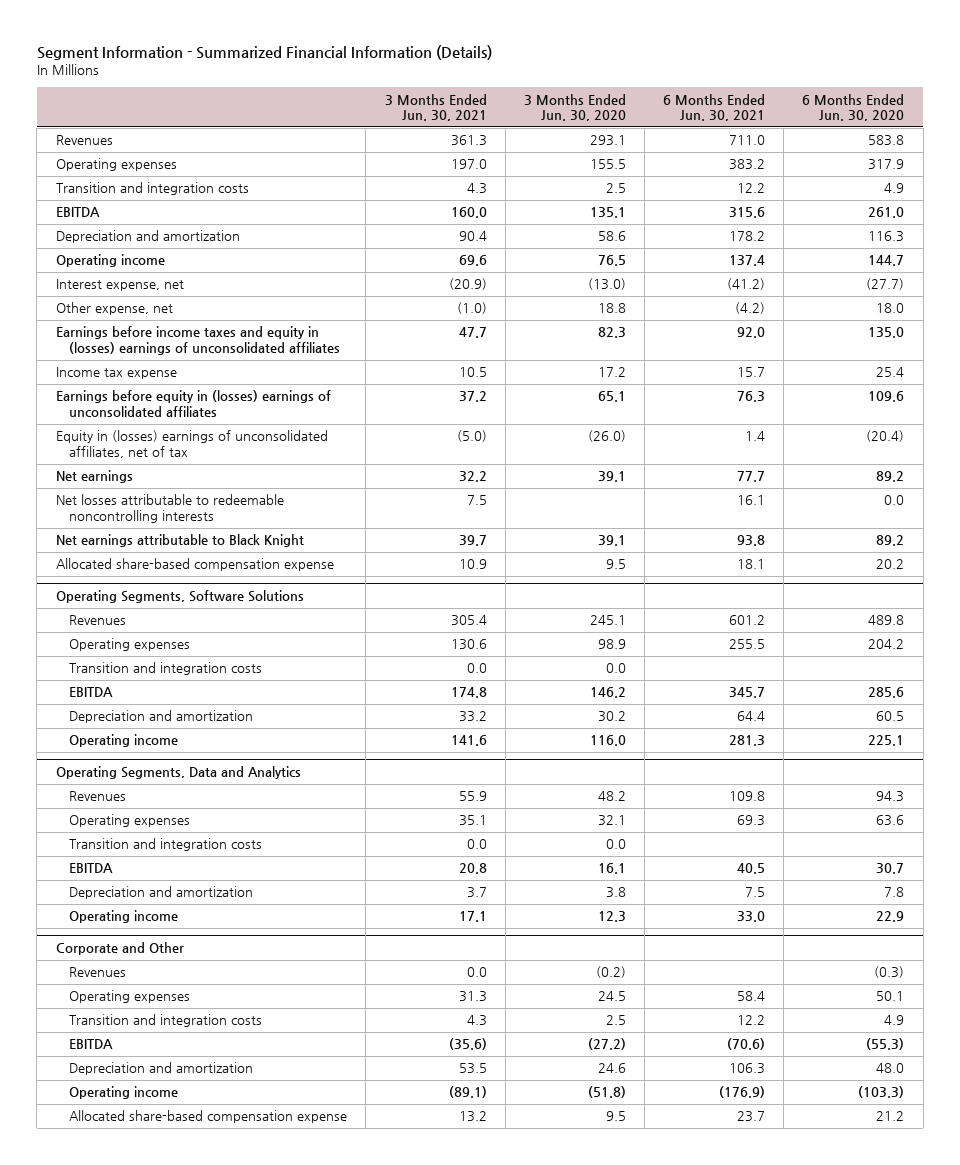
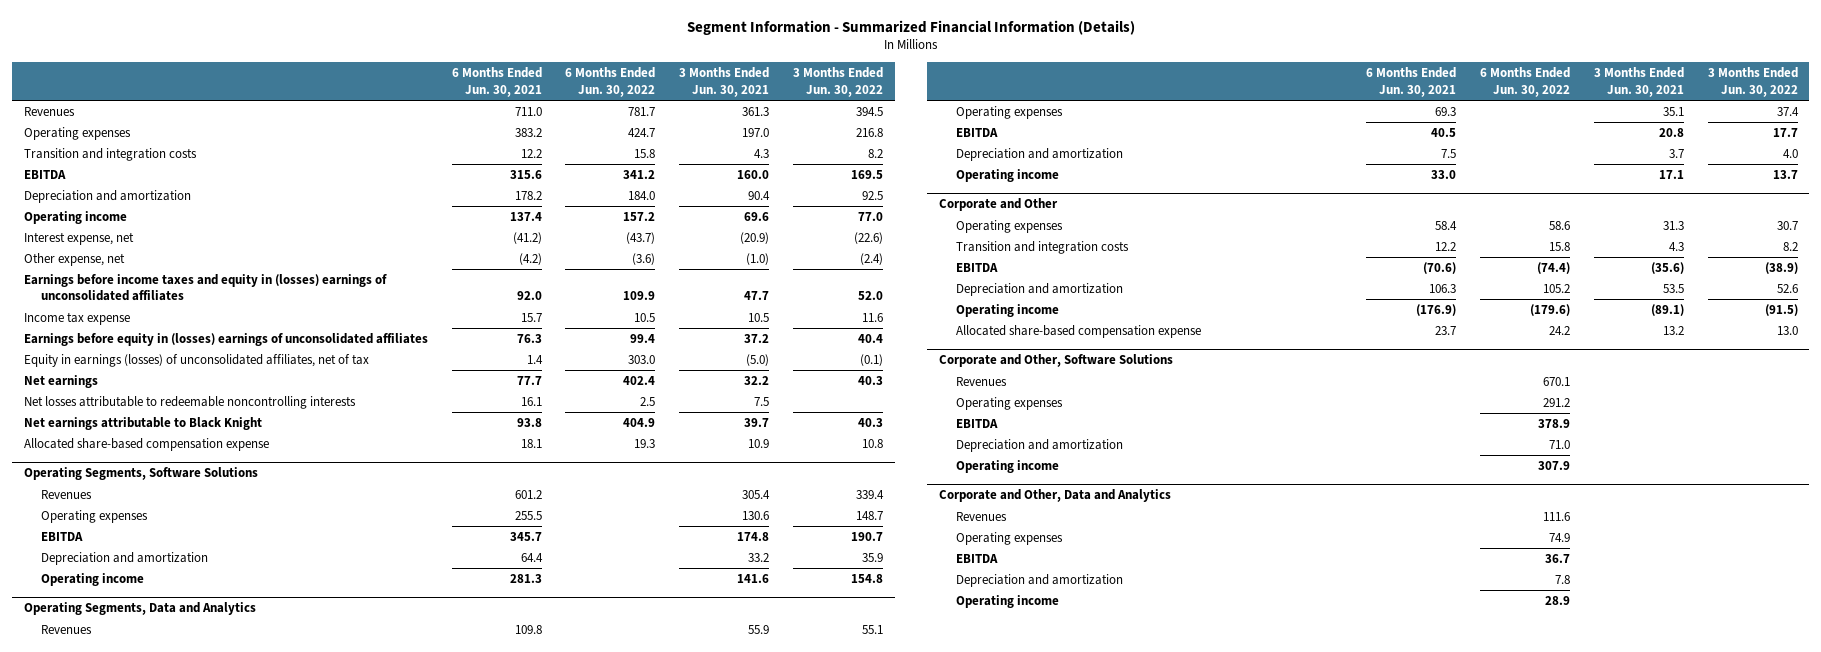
[523,93,626,122] 3 Months Ended Jun. 30, 2020 -> none
[802,93,905,122] 6 Months Ended Jun. 30, 2020 -> none
none -> [565,67,656,97] 6 Months Ended Jun. 30, 2022
none -> [792,67,883,97] 3 Months Ended Jun. 30, 2022
[55,430,328,459] Equity in (losses) earnings of unconsolidated affiliates, net of tax -> [23,353,369,367] Equity in earnings (losses) of unconsolidated affiliates, net of tax
[69,662,263,676] Transition and integration costs -> none
[69,838,263,852] Transition and integration costs -> none
[69,967,127,978] Revenues -> none
none -> [938,354,1173,368] Corporate and Other, Software Solutions
none -> [955,376,1007,386] Revenues
none -> [955,396,1063,410] Operating expenses
none -> [955,418,998,428] EBITDA
none -> [955,438,1123,452] Depreciation and amortization
none -> [955,459,1059,473] Operating income
none -> [938,489,1171,503] Corporate and Other, Data and Analytics
none -> [955,511,1007,521] Revenues
none -> [955,531,1063,545] Operating expenses
none -> [955,553,998,563] EBITDA
none -> [955,573,1123,587] Depreciation and amortization
none -> [955,594,1059,608] Operating income

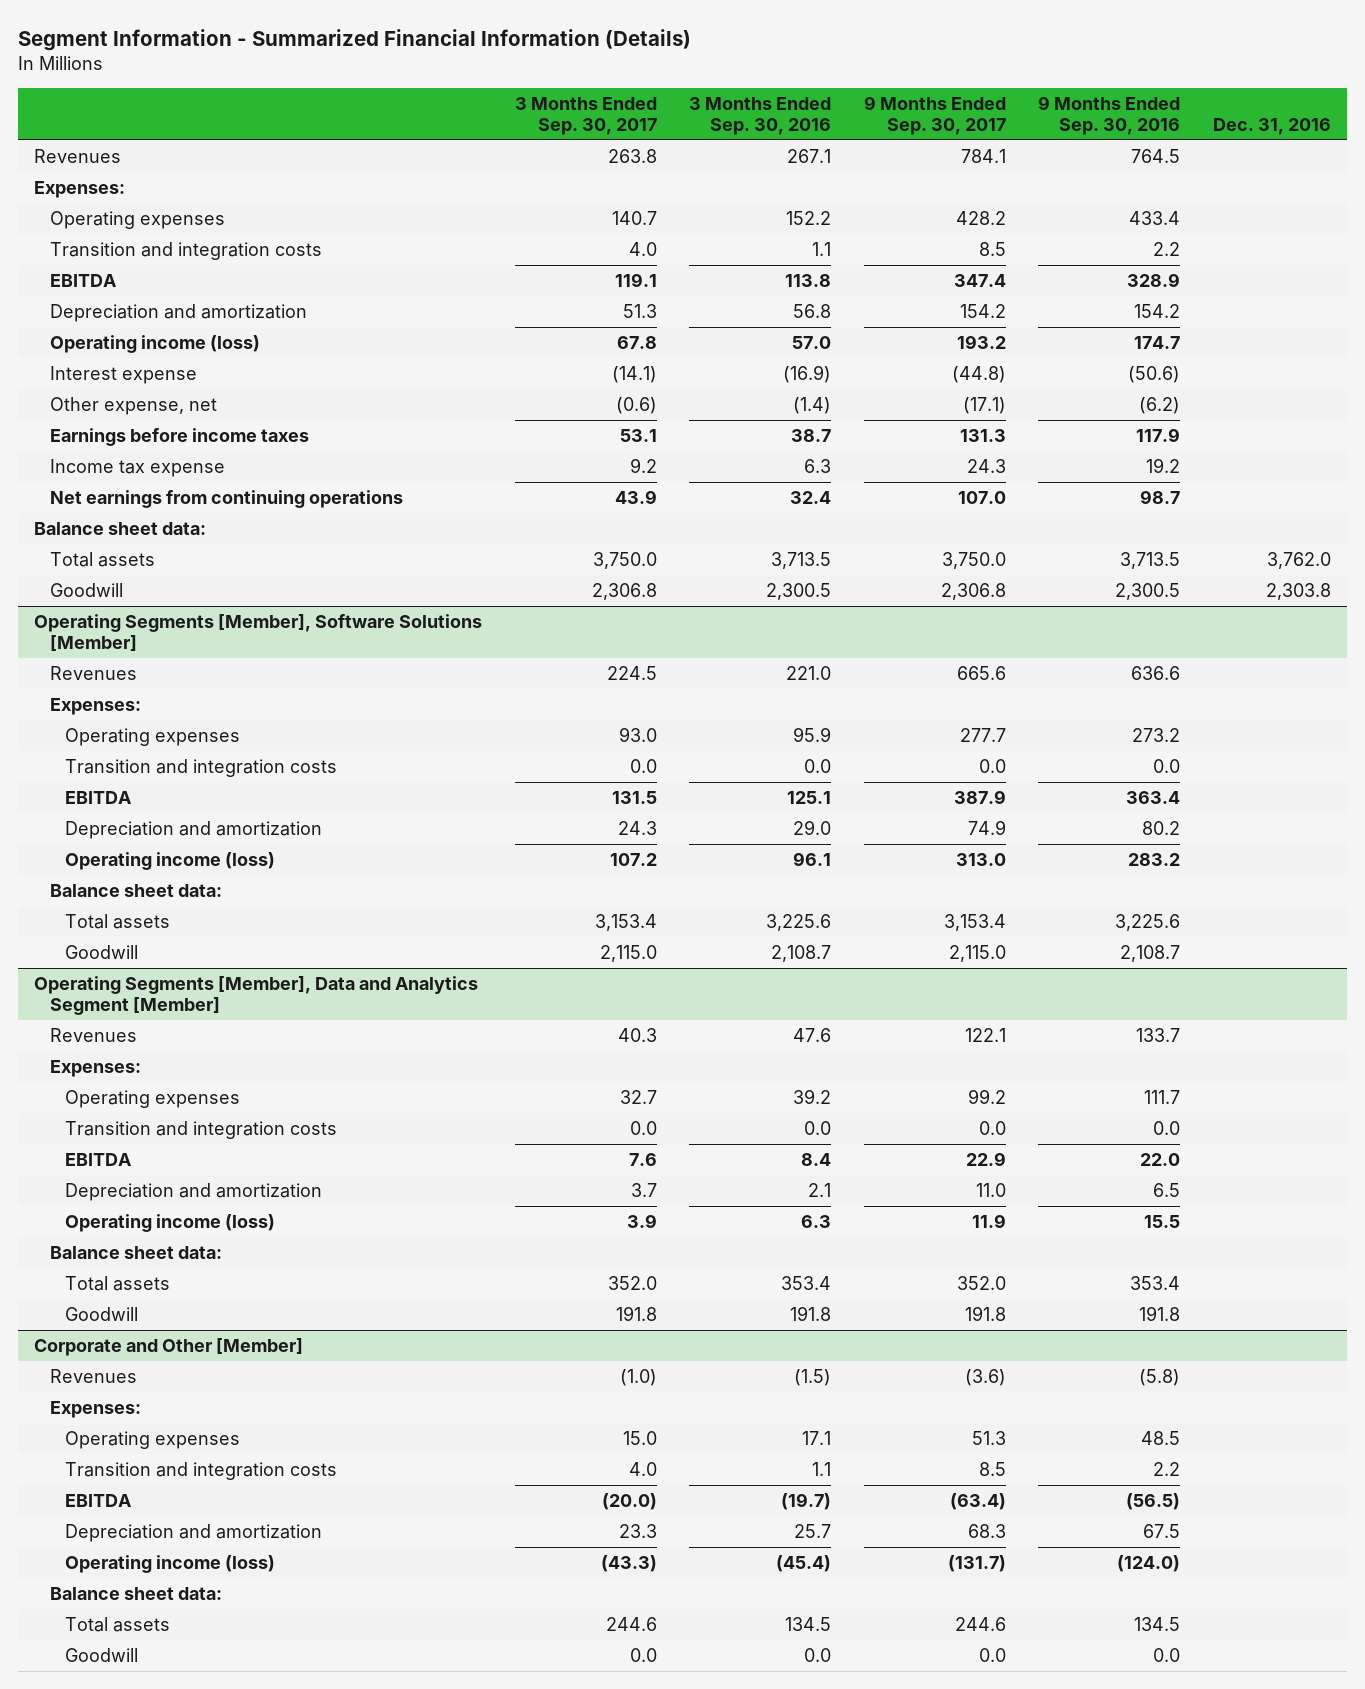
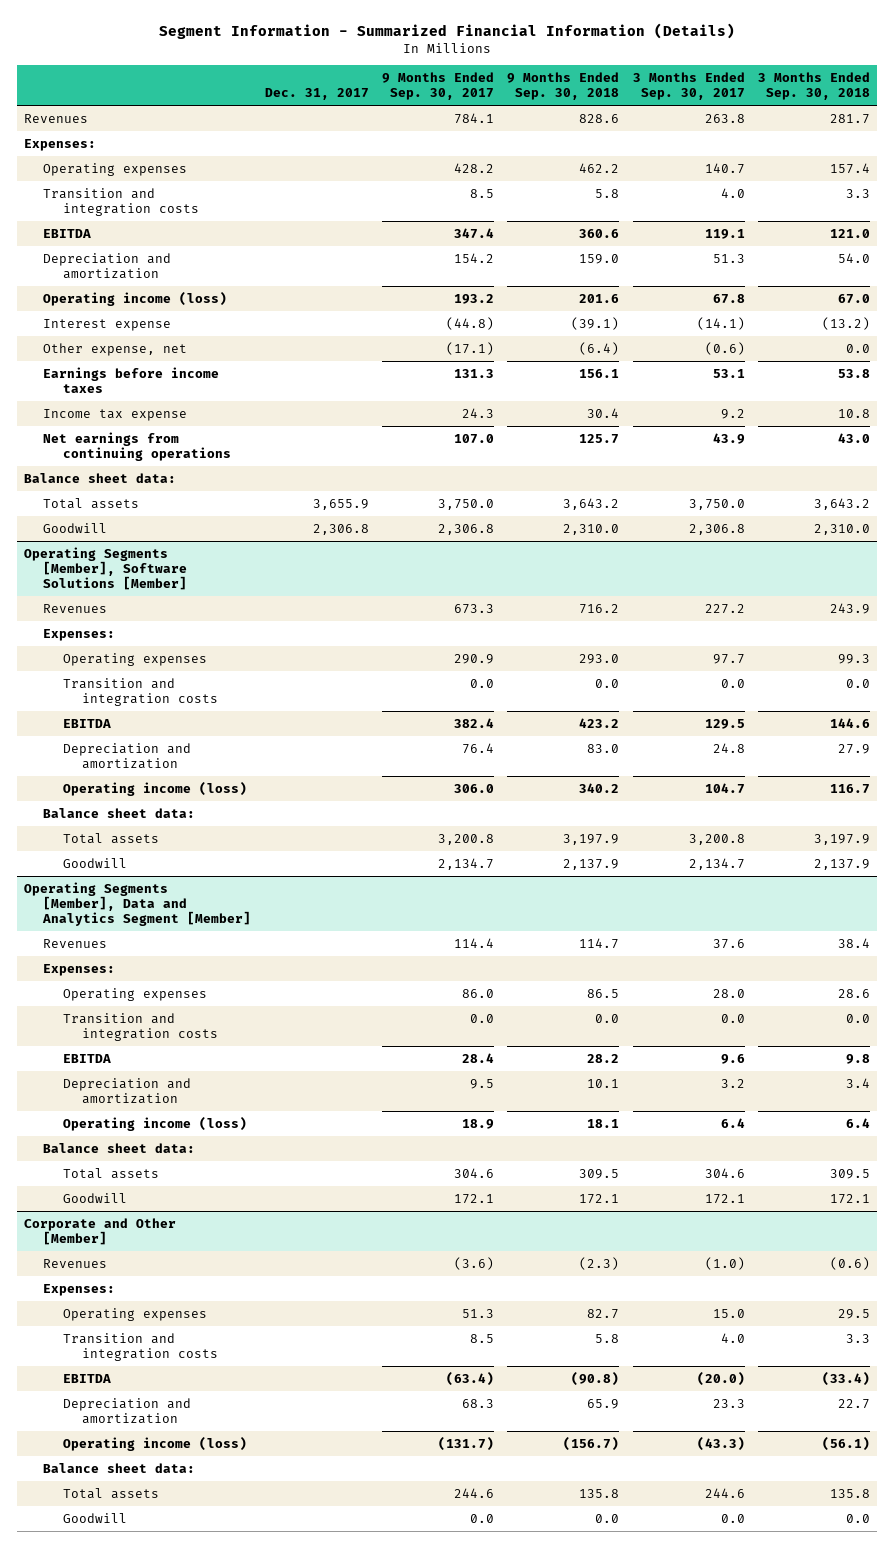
[689,96,832,135] 3 Months Ended Sep. 30, 2016 -> none
[1038,95,1181,135] 9 Months Ended Sep. 30, 2016 -> none
[1212,117,1331,135] Dec. 31, 2016 -> none
none -> [264,88,369,101] Dec. 31, 2017
none -> [507,72,620,101] 9 Months Ended Sep. 30, 2018
none -> [758,72,871,101] 3 Months Ended Sep. 30, 2018
[606,666,657,681] 224.5 -> [704,603,745,614] 227.2
[956,666,1006,681] 665.6 -> [454,603,495,614] 673.3
[618,727,657,743] 93.0 -> [712,653,745,664] 97.7
[959,728,1006,743] 277.7 -> [454,653,495,664] 290.9
[611,791,657,805] 131.5 -> [704,718,745,729] 129.5
[953,790,1006,805] 387.9 -> [454,717,495,728] 382.4
[617,821,657,836] 24.3 -> [712,742,745,753] 24.8
[967,820,1006,836] 74.9 -> [462,742,495,754] 76.4
[609,853,657,867] 107.2 -> [704,782,745,794] 104.7
[955,853,1006,867] 313.0 -> [454,783,495,793] 306.0
[594,914,657,932] 3,153.4 -> [688,833,745,845] 3,200.8
[943,914,1006,932] 3,153.4 -> [438,833,495,845] 3,200.8
[599,945,657,963] 2,115.0 -> [688,857,745,870] 2,134.7
[948,945,1006,963] 2,115.0 -> [438,857,495,870] 2,134.7
[617,1028,657,1043] 40.3 -> [712,938,745,949] 37.6
[964,1028,1006,1043] 122.1 -> [454,937,495,948] 114.4
[619,1090,657,1105] 32.7 -> [712,988,745,998] 28.0
[967,1089,1006,1105] 99.2 -> [462,988,495,998] 86.0
[628,1153,657,1167] 7.6 -> [720,1053,745,1064] 9.6
[965,1152,1006,1167] 22.9 -> [462,1052,495,1063] 28.4
[630,1183,657,1198] 3.7 -> [720,1078,745,1088] 3.2
[975,1183,1006,1198] 11.0 -> [470,1078,495,1089] 9.5
[626,1214,657,1229] 3.9 -> [720,1117,745,1128] 6.4
[971,1214,1006,1229] 11.9 -> [462,1118,495,1129] 18.9
[607,1276,657,1291] 352.0 -> [704,1167,745,1178] 304.6
[956,1276,1006,1291] 352.0 -> [454,1167,495,1178] 304.6
[615,1306,657,1322] 191.8 -> [704,1193,745,1204] 172.1
[964,1306,1006,1322] 191.8 -> [454,1193,495,1204] 172.1

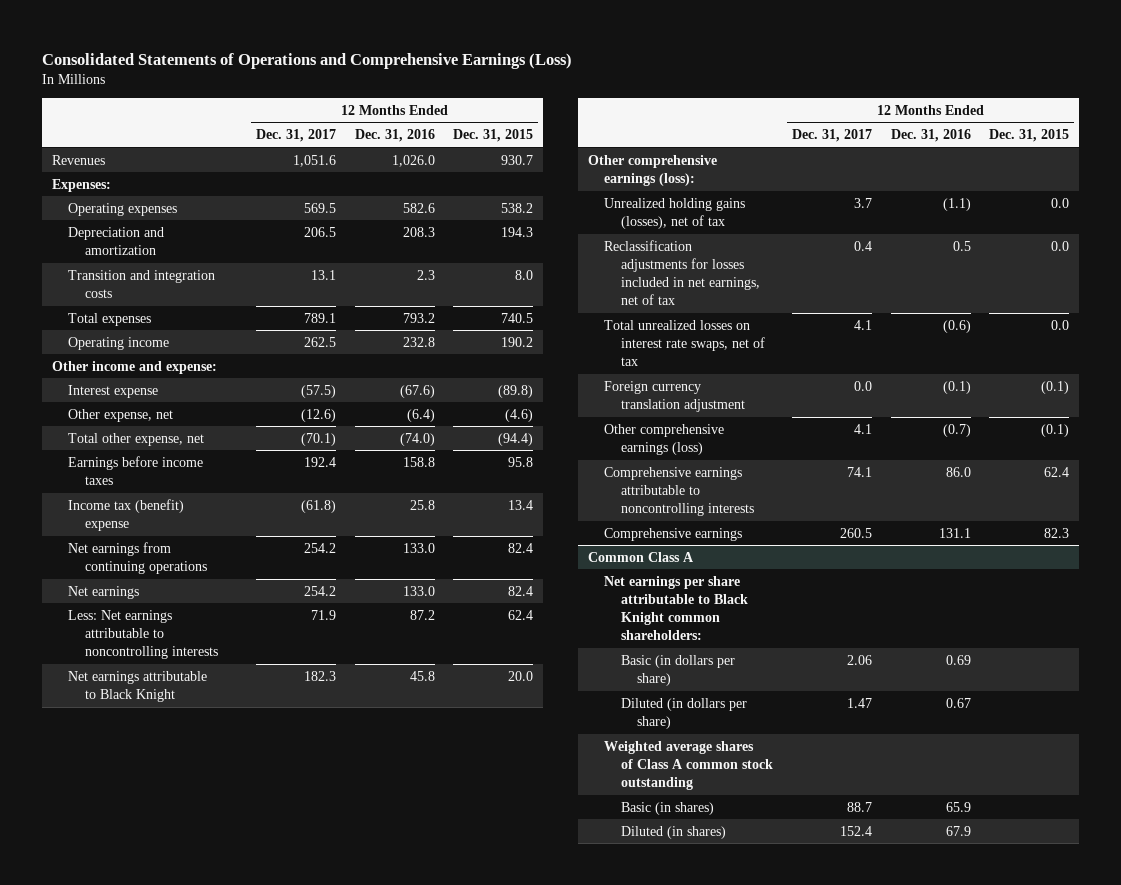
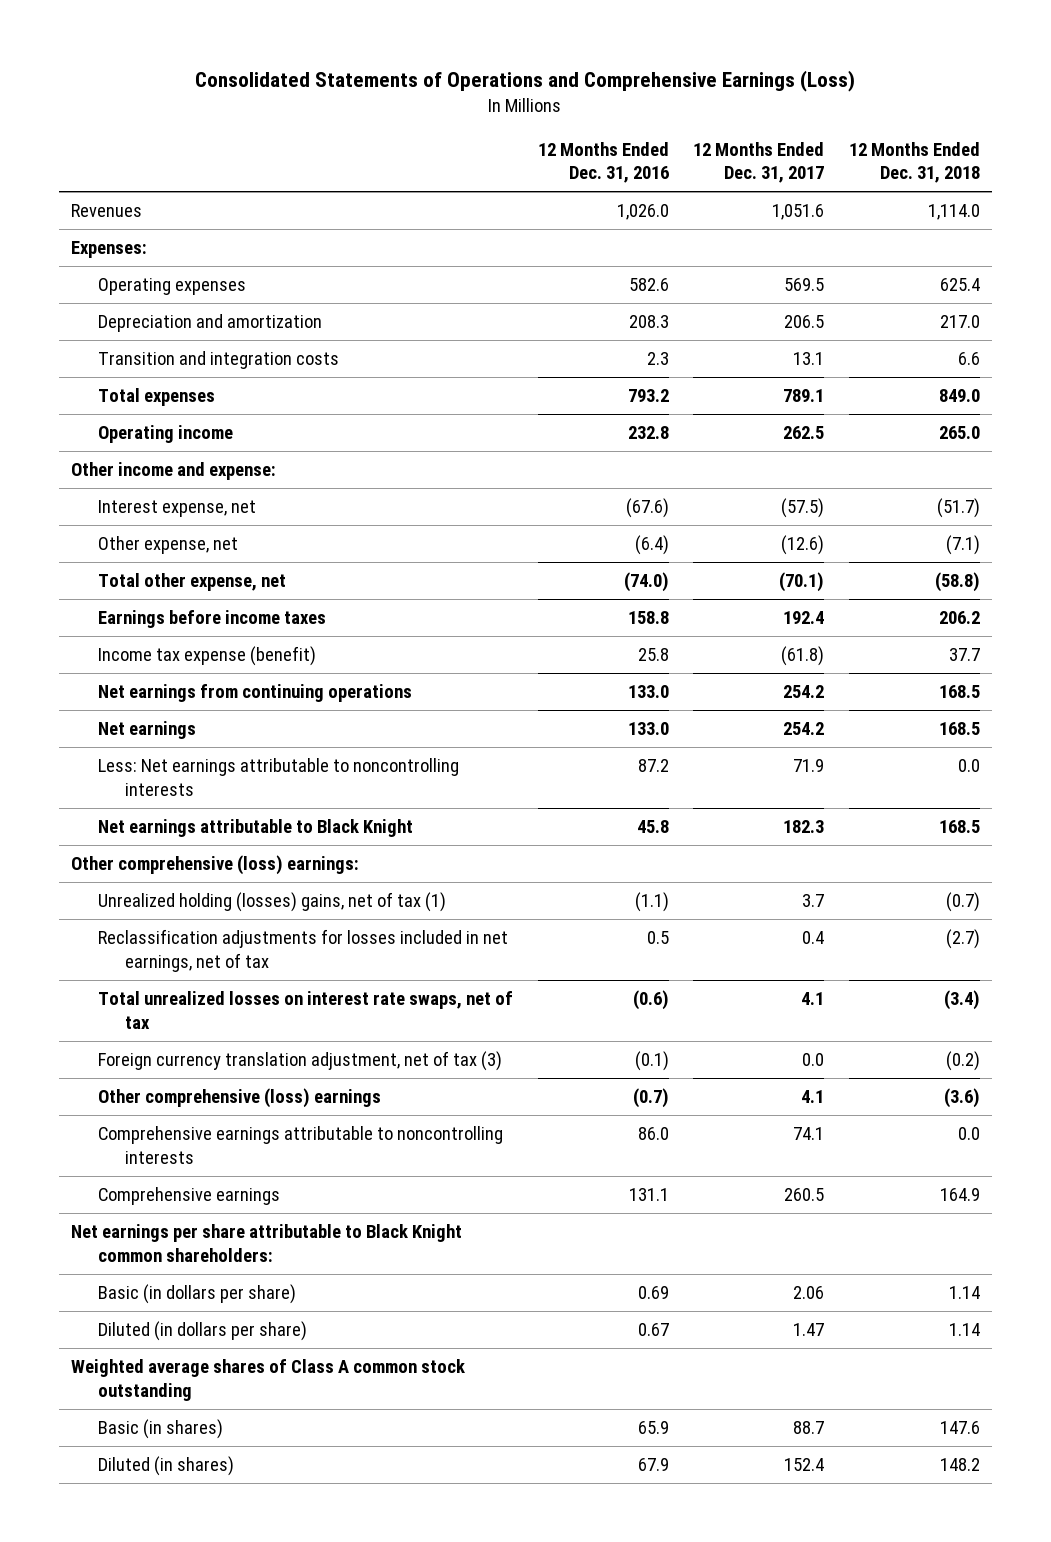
[453,129,534,143] Dec. 31, 2015 -> none
none -> [848,141,980,184] 12 Months Ended Dec. 31, 2018
[68,384,159,398] Interest expense -> [97,500,256,518] Interest expense, net
[68,498,185,532] Income tax (benefit) expense -> [97,646,316,667] Income tax expense (benefit)
[587,154,717,187] Other comprehensive earnings (loss): -> [71,855,360,876] Other comprehensive (loss) earnings:
[604,197,746,230] Unrealized holding gains (losses), net of tax -> [97,892,446,913] Unrealized holding (losses) gains, net of tax (1)
[604,380,745,413] Foreign currency translation adjustment -> [97,1051,502,1072] Foreign currency translation adjustment, net of tax (3)
[604,423,725,456] Other comprehensive earnings (loss) -> [97,1088,381,1109] Other comprehensive (loss) earnings
[587,551,694,562] Common Class A -> none

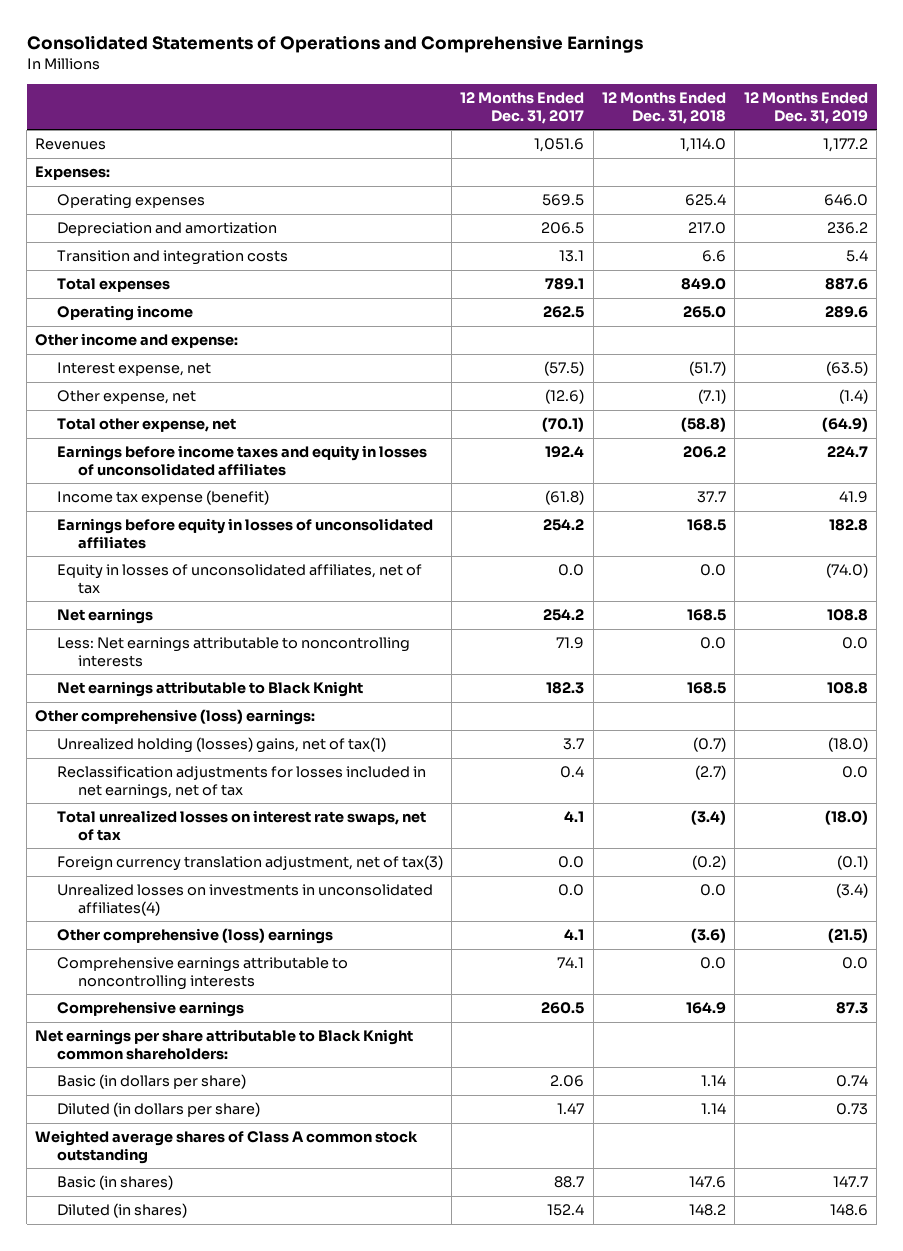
[195,70,856,93] Consolidated Statements of Operations and Comprehensive Earnings (Loss) -> [26,35,643,54] Consolidated Statements of Operations and Comprehensive Earnings
[537,141,669,184] 12 Months Ended Dec. 31, 2016 -> none
none -> [743,92,868,124] 12 Months Ended Dec. 31, 2019
[97,610,326,629] Earnings before income taxes -> [56,445,427,476] Earnings before income taxes and equity in losses of unconsolidated affiliates
[97,684,412,703] Net earnings from continuing operations -> [56,518,433,549] Earnings before equity in losses of unconsolidated affiliates
none -> [56,564,422,594] Equity in losses of unconsolidated affiliates, net of tax
[97,892,446,913] Unrealized holding (losses) gains, net of tax (1) -> [56,737,386,754] Unrealized holding (losses) gains, net of tax(1)
[97,1051,502,1072] Foreign currency translation adjustment, net of tax (3) -> [56,855,443,872] Foreign currency translation adjustment, net of tax(3)
none -> [56,884,433,916] Unrealized losses on investments in unconsolidated affiliates(4)

